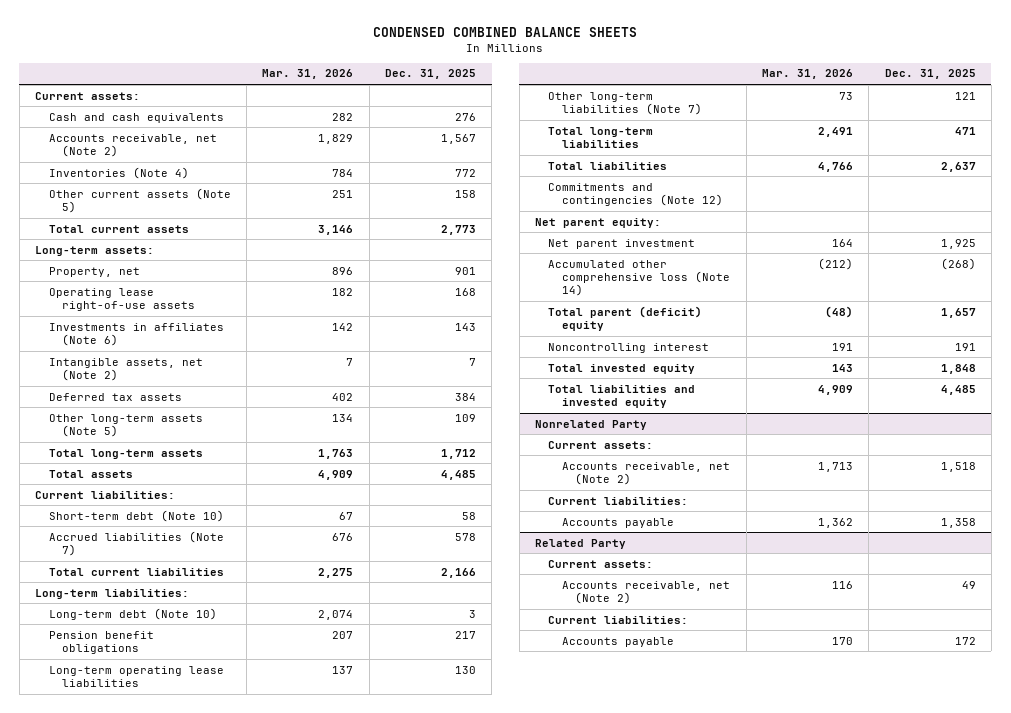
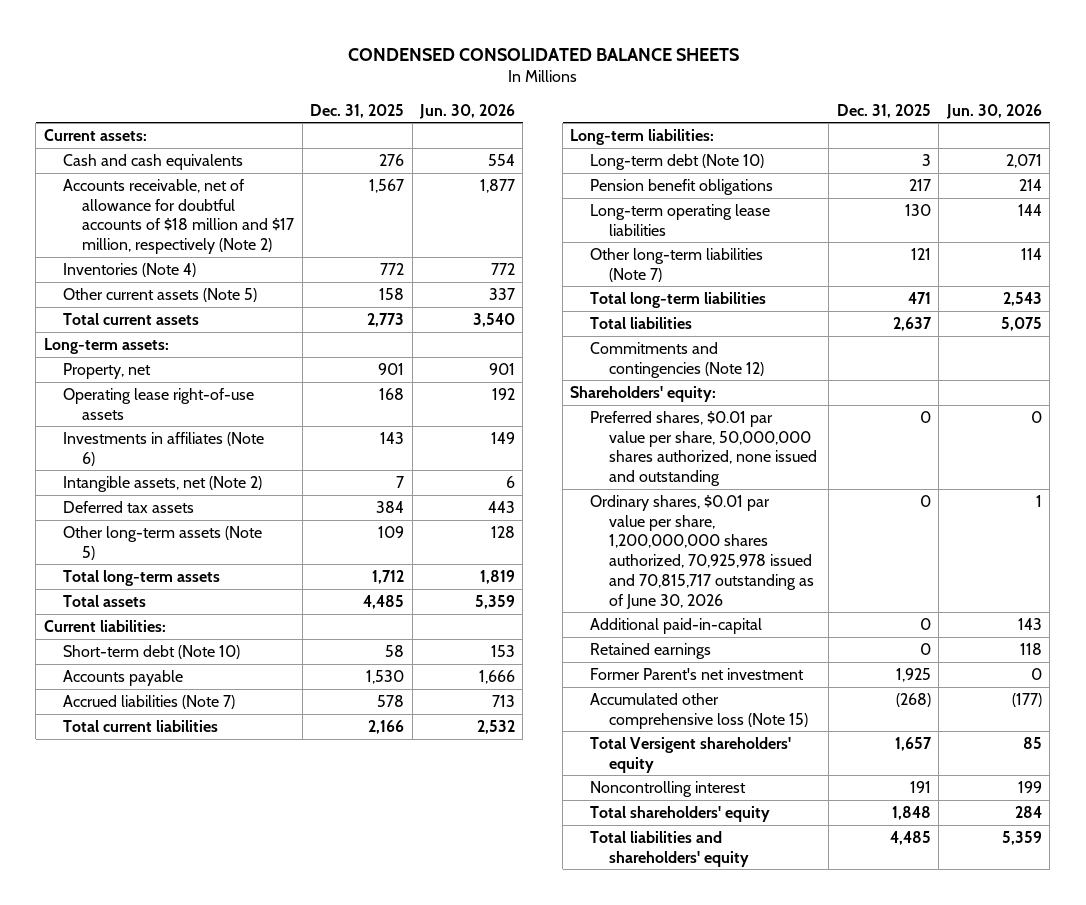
[373,26,638,37] CONDENSED COMBINED BALANCE SHEETS -> [347,47,739,61] CONDENSED CONSOLIDATED BALANCE SHEETS
[262,69,354,80] Mar. 31, 2026 -> none
none -> [419,103,516,119] Jun. 30, 2026
[48,133,217,157] Accounts receivable, net (Note 2) -> [63,178,295,255] Accounts receivable, net of allowance for doubtful accounts of $18 million and $17 million, respectively (Note 2)
none -> [63,669,184,686] Accounts payable
[535,217,662,228] Net parent equity: -> [570,385,717,402] Shareholders' equity:
none -> [589,410,817,487] Preferred shares, $0.01 par value per share, 50,000,000 shares authorized, none issued and outstanding
none -> [589,494,814,609] Ordinary shares, $0.01 par value per share, 1,200,000,000 shares authorized, 70,925,978 issued and 70,815,717 outstanding as of June 30, 2026
none -> [589,617,762,634] Additional paid-in-capital
none -> [589,642,711,659] Retained earnings
[548,238,696,249] Net parent investment -> [589,667,804,680] Former Parent's net investment
[548,259,730,296] Accumulated other comprehensive loss (Note 14) -> [589,692,808,729] Accumulated other comprehensive loss (Note 15)
[548,305,703,331] Total parent (deficit) equity -> [589,736,791,773] Total Versigent shareholders' equity
[535,419,648,430] Nonrelated Party -> none
[548,440,654,449] Current assets: -> none
[561,461,730,485] Accounts receivable, net (Note 2) -> none
[548,496,689,505] Current liabilities: -> none
[561,517,674,528] Accounts payable -> none
[535,538,627,549] Related Party -> none
[548,559,654,568] Current assets: -> none
[561,580,730,604] Accounts receivable, net (Note 2) -> none
[548,615,689,624] Current liabilities: -> none
[561,636,674,647] Accounts payable -> none
[548,363,696,374] Total invested equity -> [589,805,770,822] Total shareholders' equity
[548,384,696,408] Total liabilities and invested equity -> [589,830,749,867] Total liabilities and shareholders' equity

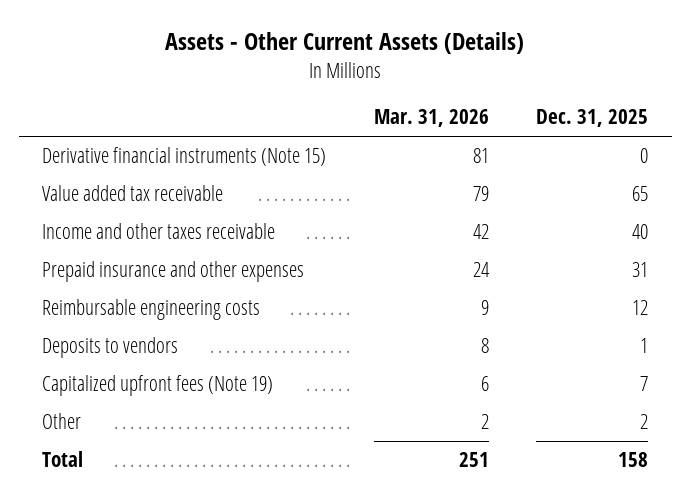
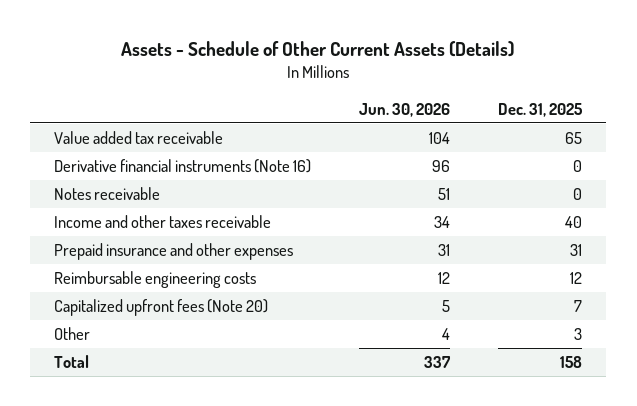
[165,32,525,55] Assets - Other Current Assets (Details) -> [121,41,515,58] Assets - Schedule of Other Current Assets (Details)
[373,109,489,128] Mar. 31, 2026 -> none
none -> [359,102,451,117] Jun. 30, 2026
[42,147,327,167] Derivative financial instruments (Note 15) -> none
none -> [54,159,312,174] Derivative financial instruments (Note 16)
none -> [54,187,161,201] Notes receivable
[42,337,179,359] Deposits to vendors -> none
[42,375,274,397] Capitalized upfront fees (Note 19) -> [54,299,269,317] Capitalized upfront fees (Note 20)
[640,414,649,430] 2 -> [574,328,583,341] 3

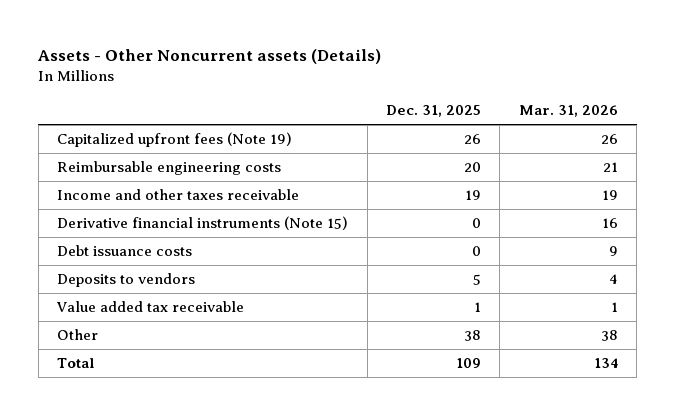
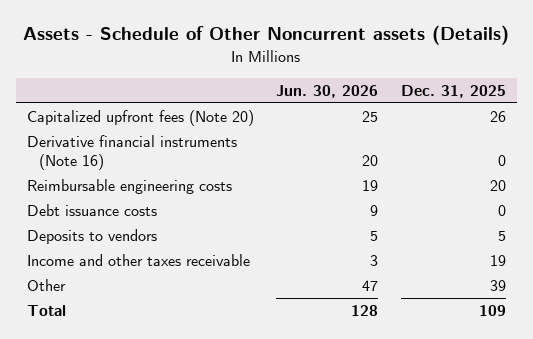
[37,49,382,65] Assets - Other Noncurrent assets (Details) -> [23,25,510,46] Assets - Schedule of Other Noncurrent assets (Details)
[518,105,618,118] Mar. 31, 2026 -> none
none -> [276,85,379,99] Jun. 30, 2026
[57,132,293,148] Capitalized upfront fees (Note 19) -> [26,109,254,126] Capitalized upfront fees (Note 20)
none -> [26,134,237,170] Derivative financial instruments (Note 16)
[57,216,349,231] Derivative financial instruments (Note 15) -> none
[56,301,245,313] Value added tax receivable -> none
[57,189,300,201] Income and other taxes receivable -> [26,253,250,266] Income and other taxes receivable
[463,330,481,342] 38 -> [489,279,506,291] 39

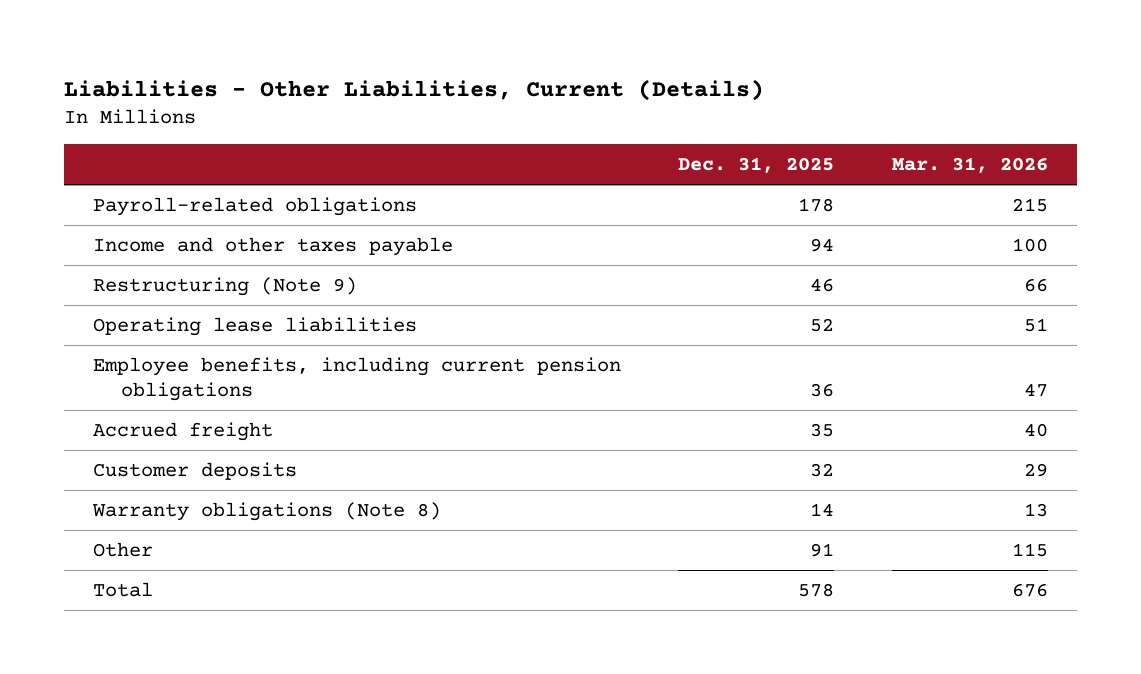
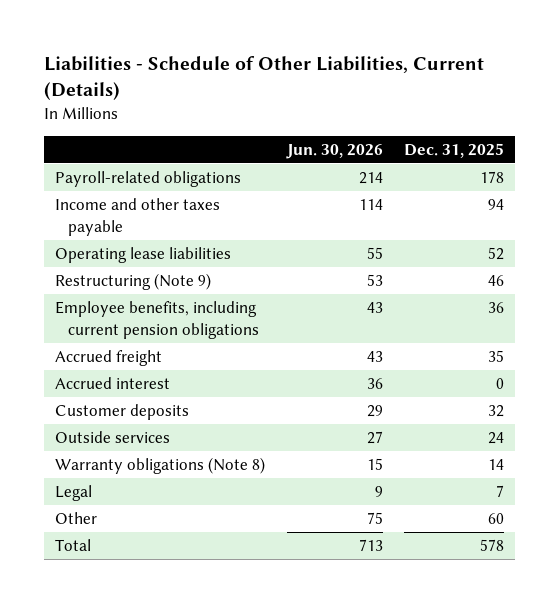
[63,78,764,101] Liabilities - Other Liabilities, Current (Details) -> [44,56,485,101] Liabilities - Schedule of Other Liabilities, Current (Details)
[892,156,1049,173] Mar. 31, 2026 -> none
none -> [285,143,383,159] Jun. 30, 2026
[92,277,357,297] Restructuring (Note 9) -> [54,272,211,290] Restructuring (Note 9)
none -> [54,376,170,389] Accrued interest
none -> [54,430,170,443] Outside services
none -> [54,484,92,501] Legal
[810,543,835,558] 91 -> [488,512,505,524] 60

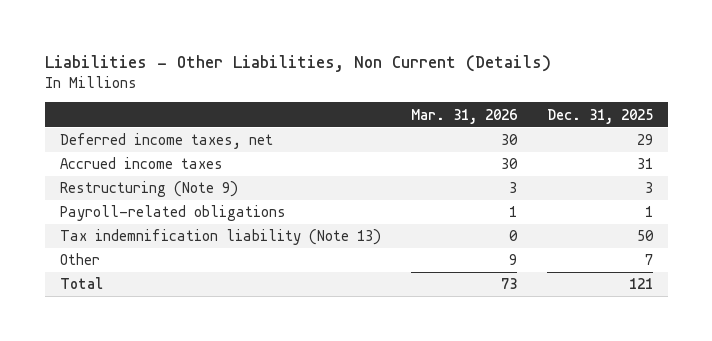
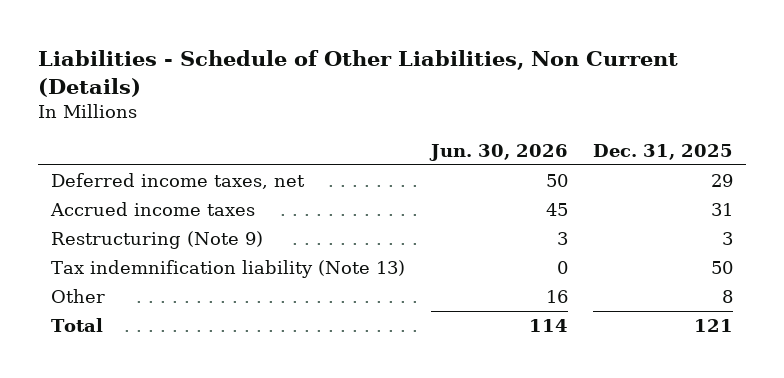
[44,54,551,72] Liabilities - Other Liabilities, Non Current (Details) -> [38,49,679,97] Liabilities - Schedule of Other Liabilities, Non Current (Details)
[410,108,517,124] Mar. 31, 2026 -> none
none -> [428,143,568,161] Jun. 30, 2026
[59,205,286,222] Payroll-related obligations -> none
[644,254,653,266] 7 -> [722,289,734,303] 8

